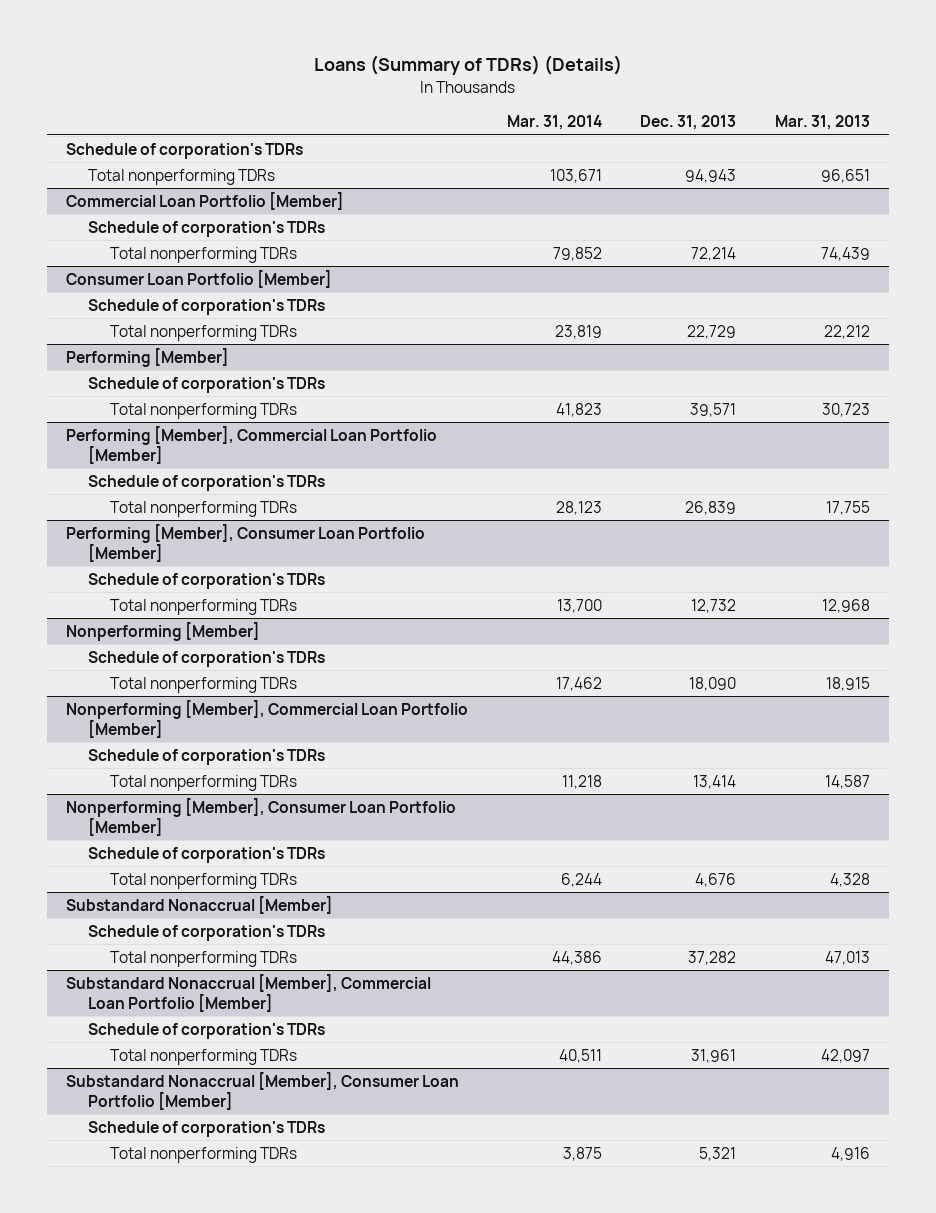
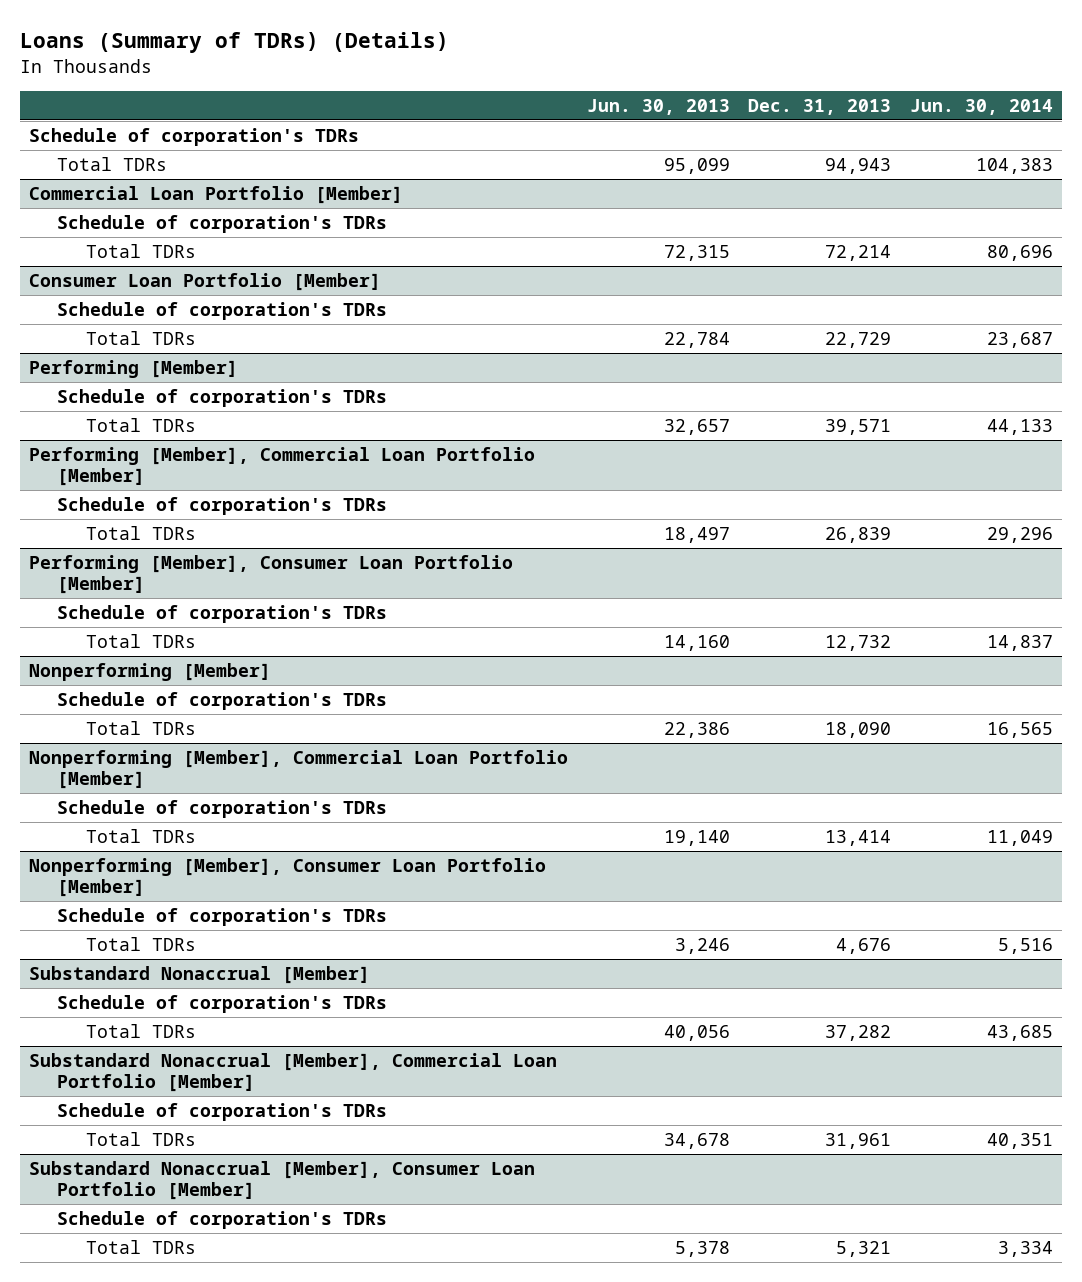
[506,115,602,131] Mar. 31, 2014 -> none
[774,115,870,131] Mar. 31, 2013 -> none
none -> [586,98,730,115] Jun. 30, 2013
none -> [909,98,1053,115] Jun. 30, 2014
[88,168,276,185] Total nonperforming TDRs -> [57,156,168,171] Total TDRs
[110,246,298,263] Total nonperforming TDRs -> [85,243,196,258] Total TDRs
[110,324,298,341] Total nonperforming TDRs -> [85,330,196,345] Total TDRs
[110,402,298,419] Total nonperforming TDRs -> [85,417,196,432] Total TDRs
[110,500,298,517] Total nonperforming TDRs -> [85,525,196,540] Total TDRs
[110,598,298,615] Total nonperforming TDRs -> [85,633,196,648] Total TDRs
[110,676,298,693] Total nonperforming TDRs -> [85,720,196,735] Total TDRs
[110,774,298,791] Total nonperforming TDRs -> [85,828,196,843] Total TDRs
[110,872,298,889] Total nonperforming TDRs -> [85,936,196,951] Total TDRs
[110,950,298,967] Total nonperforming TDRs -> [85,1023,196,1038] Total TDRs
[110,1048,298,1065] Total nonperforming TDRs -> [85,1131,196,1146] Total TDRs
[110,1146,298,1163] Total nonperforming TDRs -> [85,1239,196,1254] Total TDRs

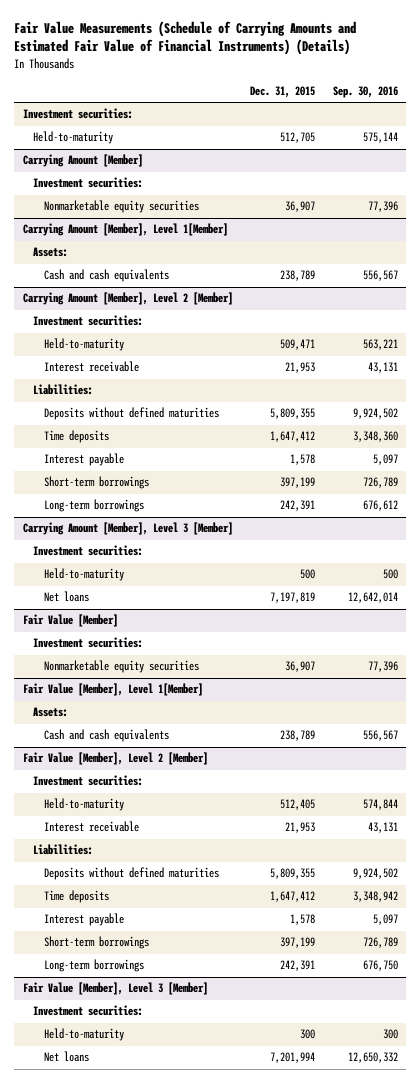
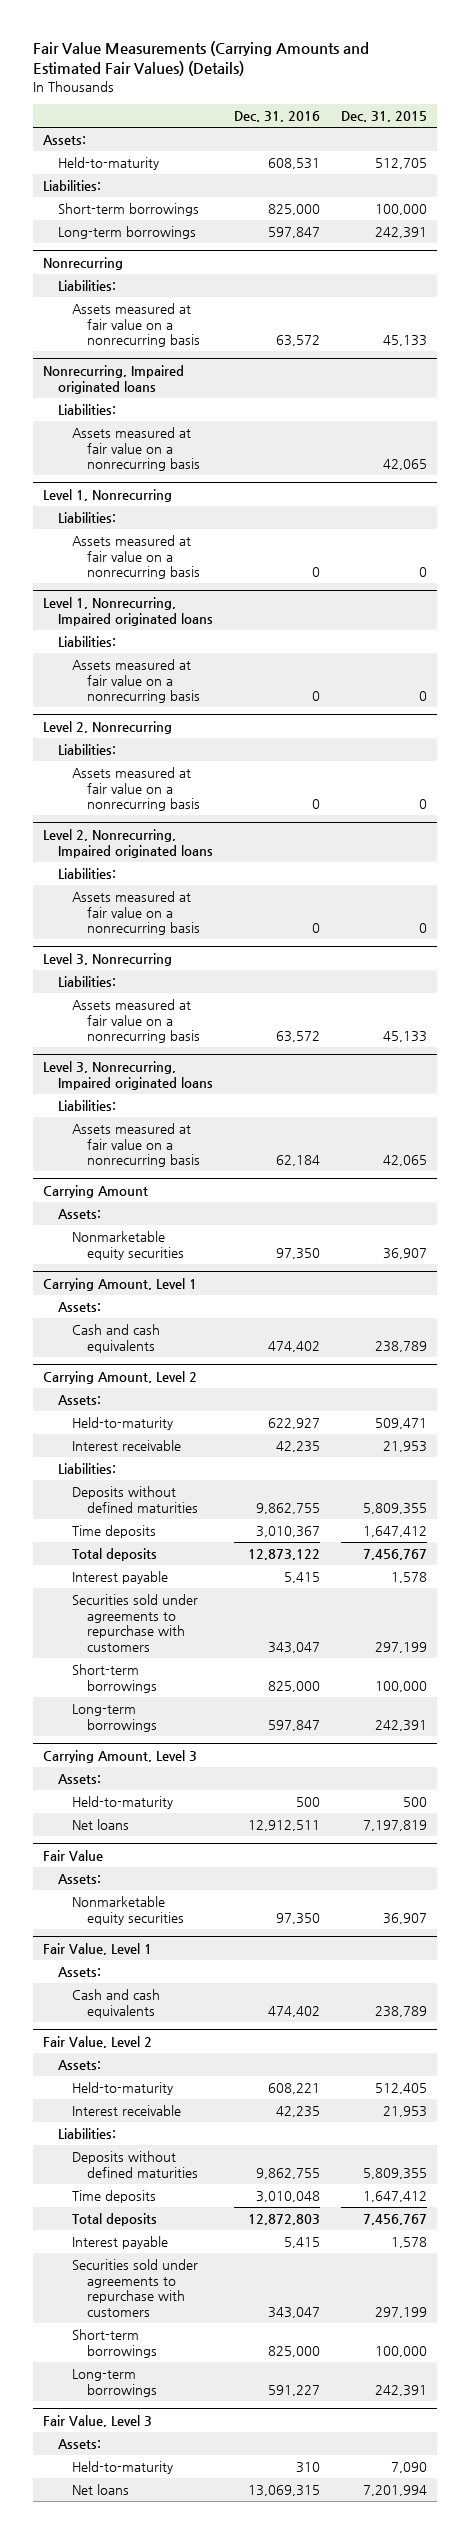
[14,20,357,56] Fair Value Measurements (Schedule of Carrying Amounts and Estimated Fair Value of Financial Instruments) (Details) -> [32,40,369,77] Fair Value Measurements (Carrying Amounts and Estimated Fair Values) (Details)
[332,86,398,99] Sep. 30, 2016 -> none
none -> [233,111,320,123] Dec. 31, 2016
[22,108,133,120] Investment securities: -> none
none -> [43,135,87,146] Assets:
[33,177,144,189] Investment securities: -> none
none -> [43,180,102,192] Liabilities:
none -> [57,203,199,217] Short-term borrowings
none -> [57,226,196,240] Long-term borrowings
none -> [43,257,124,271] Nonrecurring
none -> [57,280,116,292] Liabilities:
none -> [72,303,200,348] Assets measured at fair value on a nonrecurring basis
none -> [43,365,185,394] Nonrecurring, Impaired originated loans
none -> [57,404,116,416] Liabilities:
none -> [72,427,200,472] Assets measured at fair value on a nonrecurring basis
none -> [43,489,173,503] Level 1, Nonrecurring
none -> [57,512,116,524] Liabilities:
none -> [72,535,200,580] Assets measured at fair value on a nonrecurring basis
none -> [43,597,213,626] Level 1, Nonrecurring, Impaired originated loans
none -> [57,636,116,648] Liabilities:
none -> [72,659,200,704] Assets measured at fair value on a nonrecurring basis
none -> [43,721,173,735] Level 2, Nonrecurring
none -> [57,744,116,756] Liabilities:
none -> [72,767,200,812] Assets measured at fair value on a nonrecurring basis
none -> [43,829,213,858] Level 2, Nonrecurring, Impaired originated loans
none -> [57,868,116,880] Liabilities:
none -> [72,891,200,936] Assets measured at fair value on a nonrecurring basis
none -> [43,953,173,967] Level 3, Nonrecurring
none -> [57,976,116,988] Liabilities:
none -> [72,999,200,1044] Assets measured at fair value on a nonrecurring basis
none -> [43,1061,213,1090] Level 3, Nonrecurring, Impaired originated loans
none -> [57,1100,116,1112] Liabilities:
none -> [72,1123,200,1168] Assets measured at fair value on a nonrecurring basis
[22,154,143,168] Carrying Amount [Member] -> [43,1185,149,1199] Carrying Amount
none -> [57,1209,101,1220] Assets:
[22,223,228,237] Carrying Amount [Member], Level 1[Member] -> [43,1278,198,1292] Carrying Amount, Level 1
[33,315,144,327] Investment securities: -> none
[22,292,233,306] Carrying Amount [Member], Level 2 [Member] -> [43,1371,198,1385] Carrying Amount, Level 2
none -> [57,1395,101,1406] Assets:
none -> [72,1548,158,1562] Total deposits
none -> [72,1594,199,1652] Securities sold under agreements to repurchase with customers
[280,477,316,489] 397,199 -> [374,1680,427,1692] 100,000
[33,545,144,557] Investment securities: -> none
[22,522,233,536] Carrying Amount [Member], Level 3 [Member] -> [43,1750,198,1764] Carrying Amount, Level 3
none -> [57,1774,101,1785] Assets:
[33,637,144,649] Investment securities: -> none
[22,614,118,628] Fair Value [Member] -> [43,1850,104,1862] Fair Value
none -> [57,1874,101,1885] Assets:
[22,683,203,697] Fair Value [Member], Level 1[Member] -> [43,1943,153,1956] Fair Value, Level 1
[33,775,144,787] Investment securities: -> none
[22,752,208,766] Fair Value [Member], Level 2 [Member] -> [43,2036,153,2049] Fair Value, Level 2
none -> [57,2060,101,2071] Assets:
none -> [72,2213,158,2227] Total deposits
none -> [72,2259,199,2317] Securities sold under agreements to repurchase with customers
[280,937,316,949] 397,199 -> [374,2345,427,2357] 100,000
[33,1005,144,1017] Investment securities: -> none
[22,982,208,996] Fair Value [Member], Level 3 [Member] -> [43,2415,153,2428] Fair Value, Level 3
none -> [57,2439,101,2450] Assets:
[300,1029,316,1040] 300 -> [390,2462,427,2474] 7,090

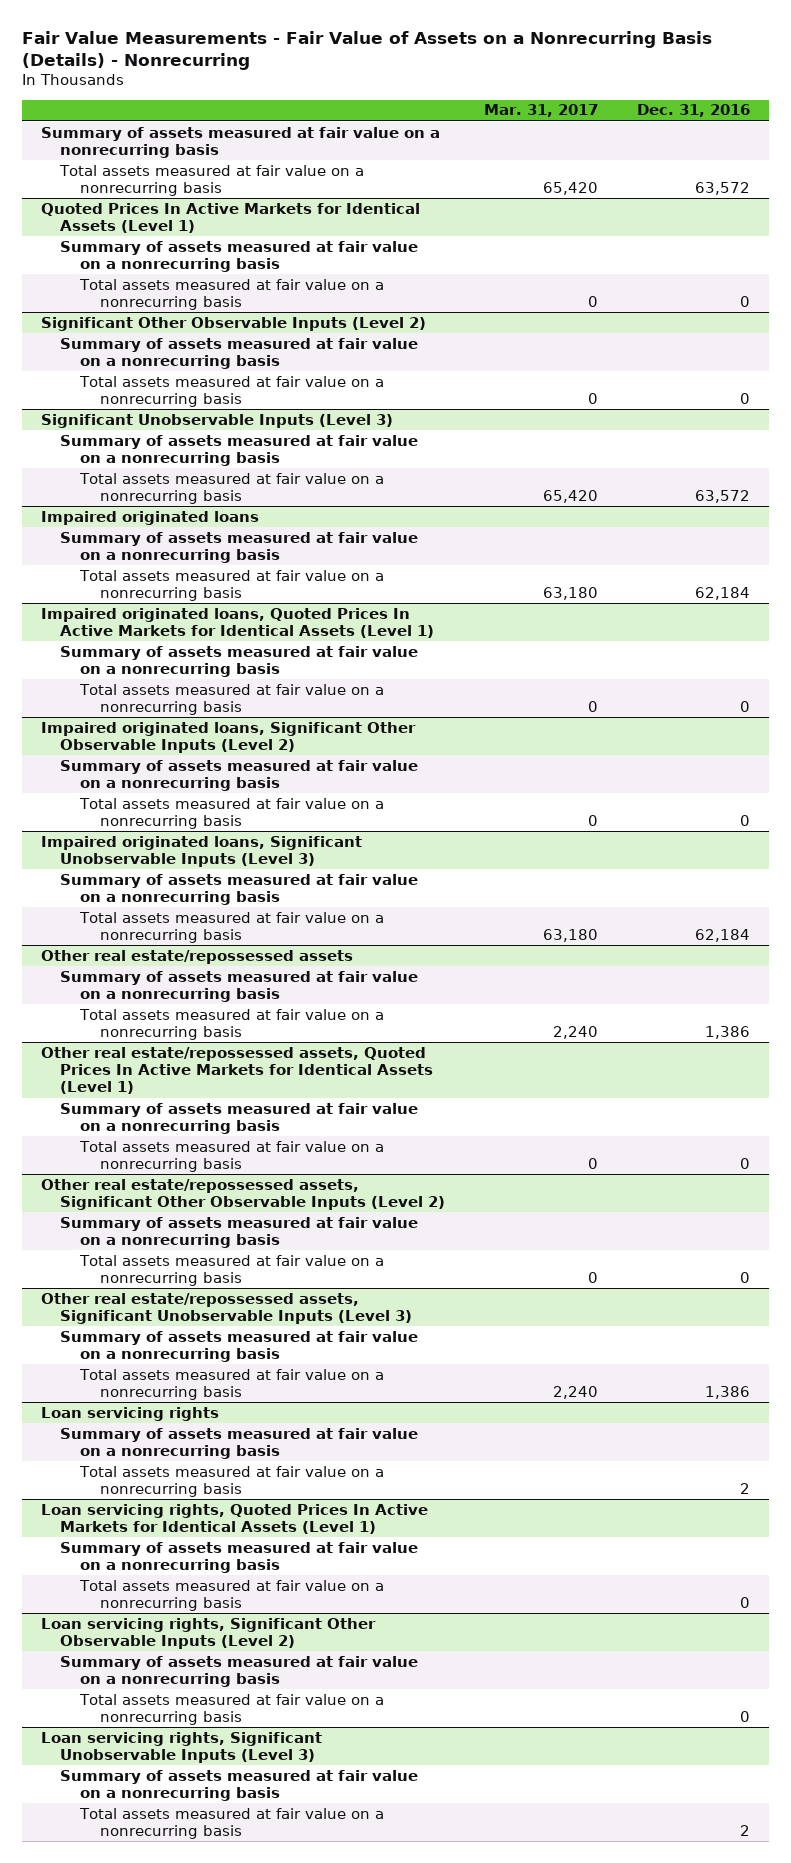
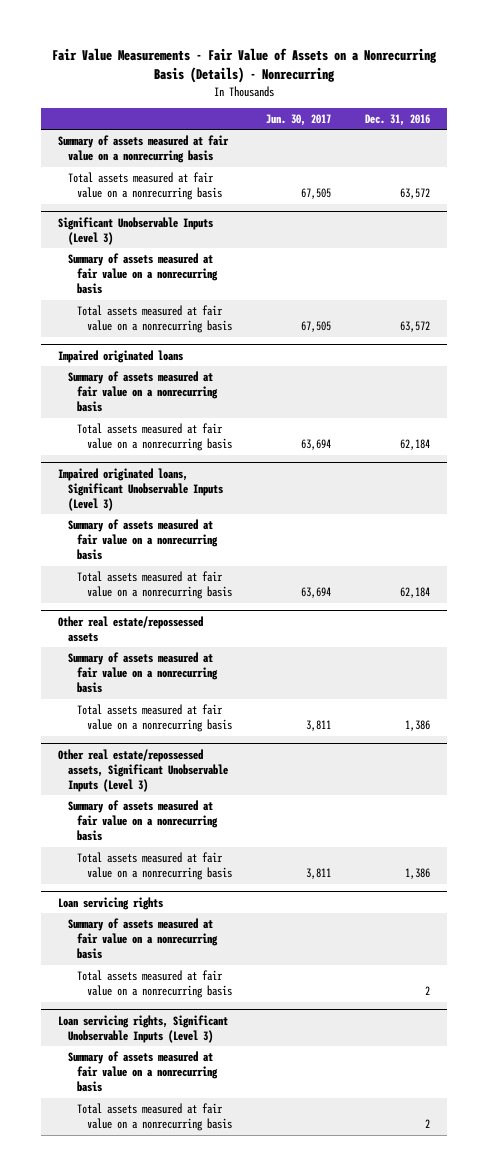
[484,104,599,118] Mar. 31, 2017 -> none
none -> [266,113,332,126] Jun. 30, 2017
[40,202,420,233] Quoted Prices In Active Markets for Identical Assets (Level 1) -> none
[60,240,419,272] Summary of assets measured at fair value on a nonrecurring basis -> none
[78,278,384,310] Total assets measured at fair value on a nonrecurring basis -> none
[40,316,426,331] Significant Other Observable Inputs (Level 2) -> none
[60,337,419,369] Summary of assets measured at fair value on a nonrecurring basis -> none
[78,375,384,407] Total assets measured at fair value on a nonrecurring basis -> none
[40,607,435,638] Impaired originated loans, Quoted Prices In Active Markets for Identical Assets (Level 1) -> none
[60,645,419,677] Summary of assets measured at fair value on a nonrecurring basis -> none
[78,683,384,715] Total assets measured at fair value on a nonrecurring basis -> none
[40,721,416,753] Impaired originated loans, Significant Other Observable Inputs (Level 2) -> none
[60,759,419,791] Summary of assets measured at fair value on a nonrecurring basis -> none
[78,797,384,829] Total assets measured at fair value on a nonrecurring basis -> none
[40,1046,434,1095] Other real estate/repossessed assets, Quoted Prices In Active Markets for Identical Assets (Level 1) -> none
[60,1102,419,1134] Summary of assets measured at fair value on a nonrecurring basis -> none
[78,1140,384,1172] Total assets measured at fair value on a nonrecurring basis -> none
[40,1178,446,1210] Other real estate/repossessed assets, Significant Other Observable Inputs (Level 2) -> none
[60,1216,419,1248] Summary of assets measured at fair value on a nonrecurring basis -> none
[78,1254,384,1286] Total assets measured at fair value on a nonrecurring basis -> none
[40,1503,428,1534] Loan servicing rights, Quoted Prices In Active Markets for Identical Assets (Level 1) -> none
[60,1541,419,1573] Summary of assets measured at fair value on a nonrecurring basis -> none
[78,1579,384,1611] Total assets measured at fair value on a nonrecurring basis -> none
[40,1617,376,1649] Loan servicing rights, Significant Other Observable Inputs (Level 2) -> none
[60,1655,419,1687] Summary of assets measured at fair value on a nonrecurring basis -> none
[78,1693,384,1725] Total assets measured at fair value on a nonrecurring basis -> none

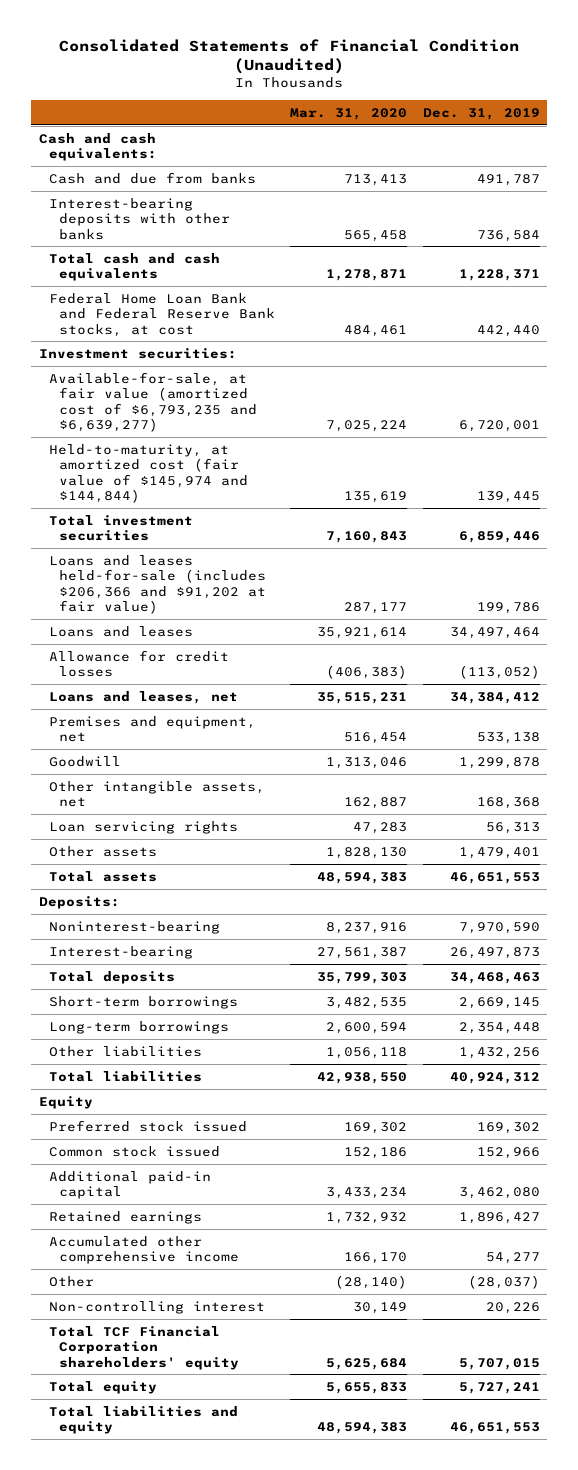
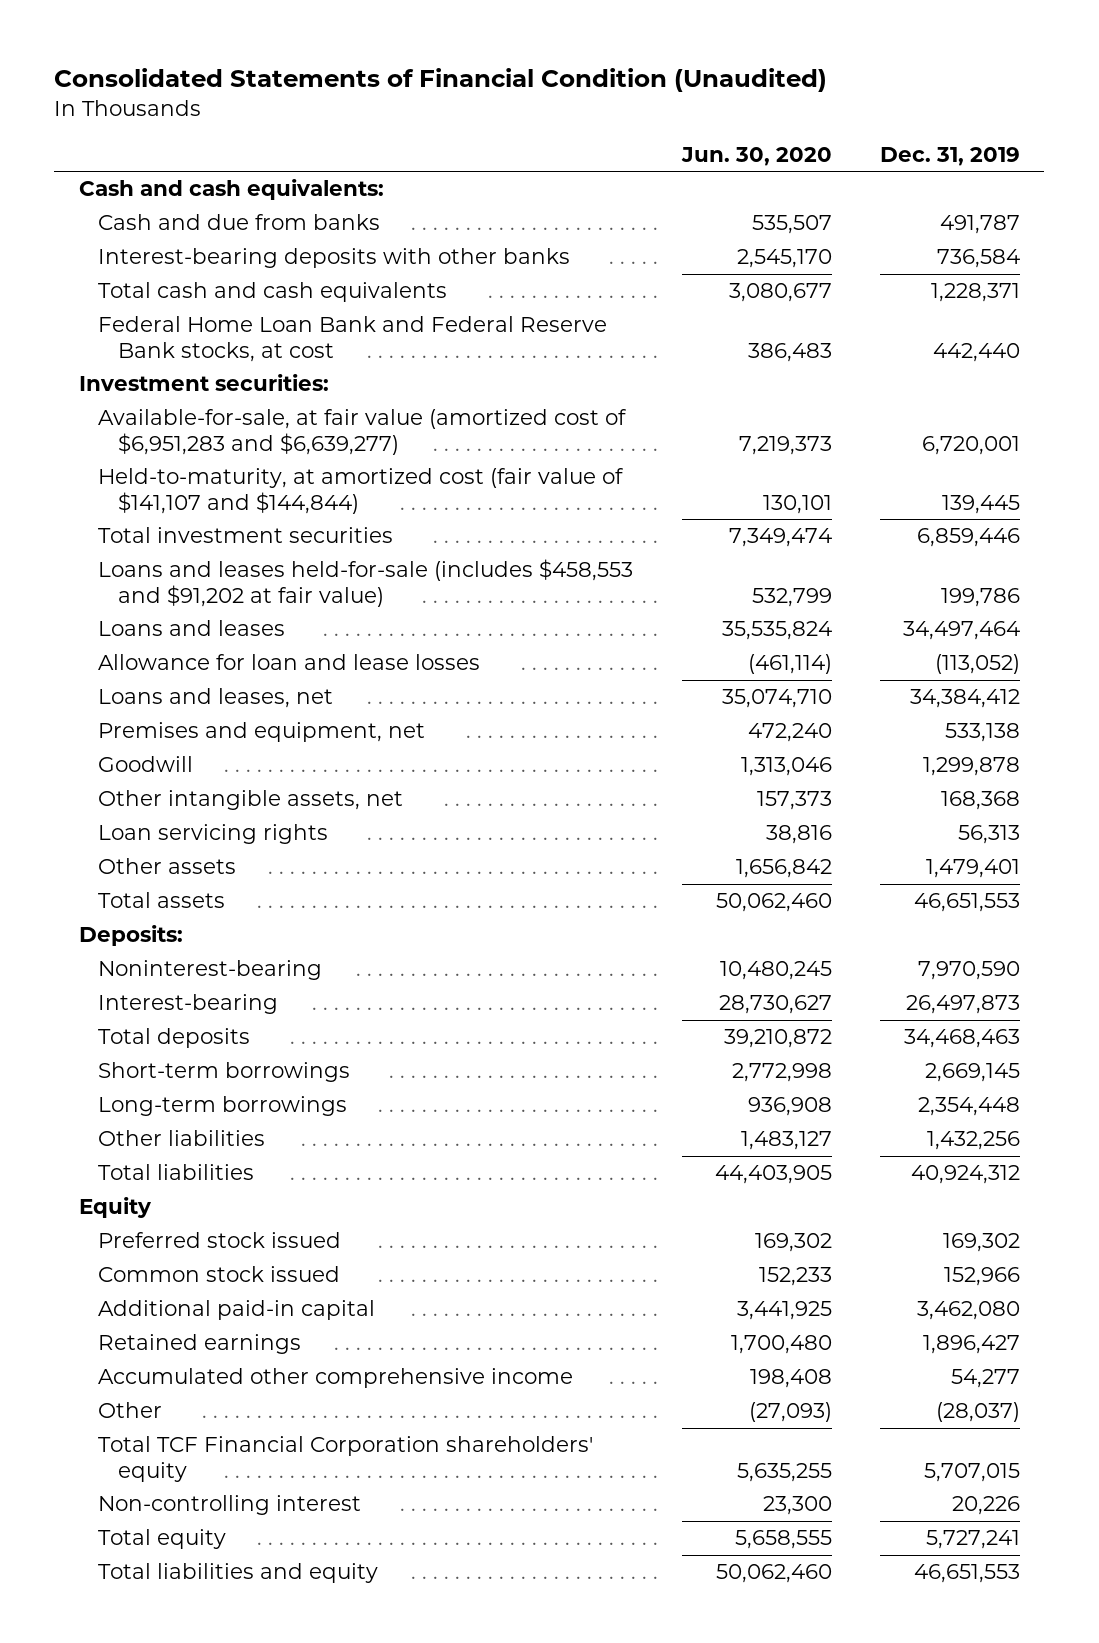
[290,107,408,120] Mar. 31, 2020 -> none
none -> [680,146,832,166] Jun. 30, 2020
[48,371,257,432] Available-for-sale, at fair value (amortized cost of $6,793,235 and $6,639,277) -> [98,409,628,455] Available-for-sale, at fair value (amortized cost of $6,951,283 and $6,639,277)
[48,443,248,503] Held-to-maturity, at amortized cost (fair value of $145,974 and $144,844) -> [98,468,625,514] Held-to-maturity, at amortized cost (fair value of $141,107 and $144,844)
[48,554,266,614] Loans and leases held-for-sale (includes $206,366 and $91,202 at fair value) -> [98,559,634,607] Loans and leases held-for-sale (includes $458,553 and $91,202 at fair value)
[48,649,229,678] Allowance for credit losses -> [98,654,481,671] Allowance for loan and lease losses
[48,1300,265,1314] Non-controlling interest -> [98,1495,362,1516] Non-controlling interest

